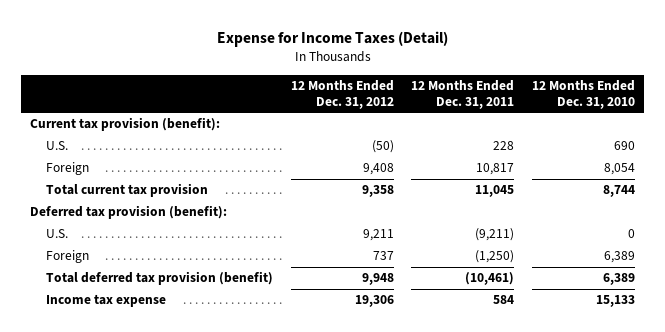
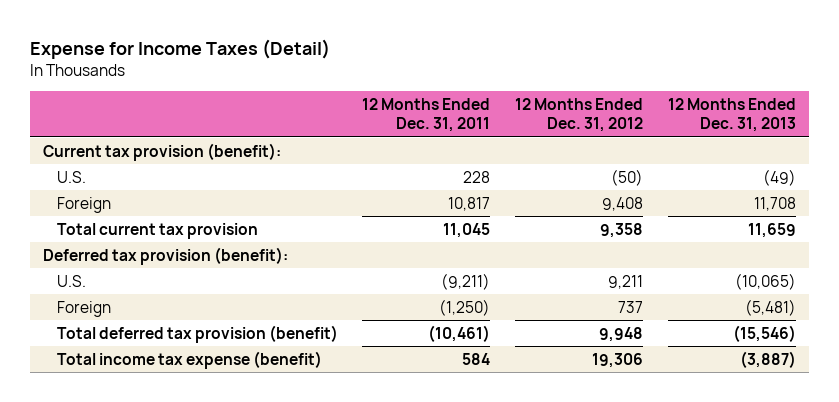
[532,79,636,110] 12 Months Ended Dec. 31, 2010 -> none
none -> [668,98,797,133] 12 Months Ended Dec. 31, 2013
[45,294,166,308] Income tax expense -> [56,350,322,369] Total income tax expense (benefit)

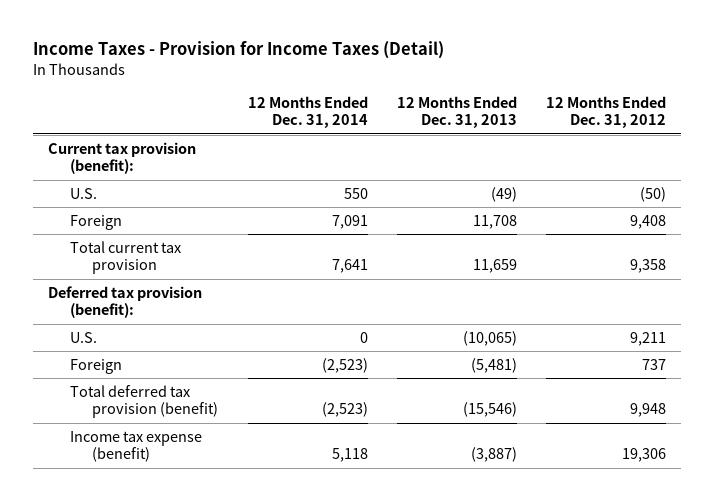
[30,38,331,59] Expense for Income Taxes (Detail) -> [33,41,445,60] Income Taxes - Provision for Income Taxes (Detail)
[362,98,491,133] 12 Months Ended Dec. 31, 2011 -> none
none -> [247,96,368,129] 12 Months Ended Dec. 31, 2014
[56,350,322,369] Total income tax expense (benefit) -> [69,430,202,463] Income tax expense (benefit)

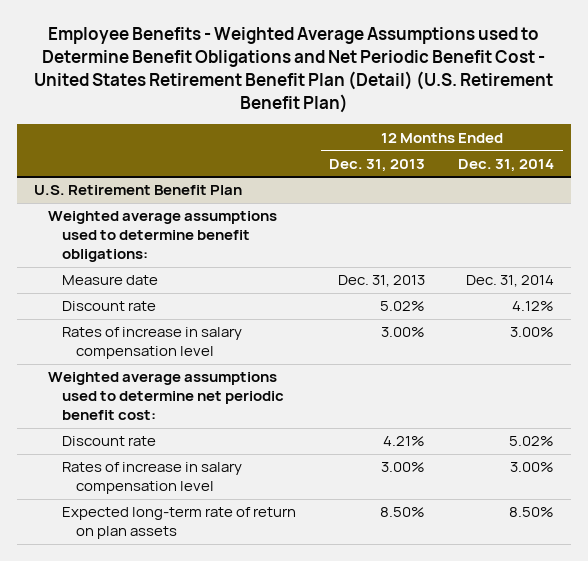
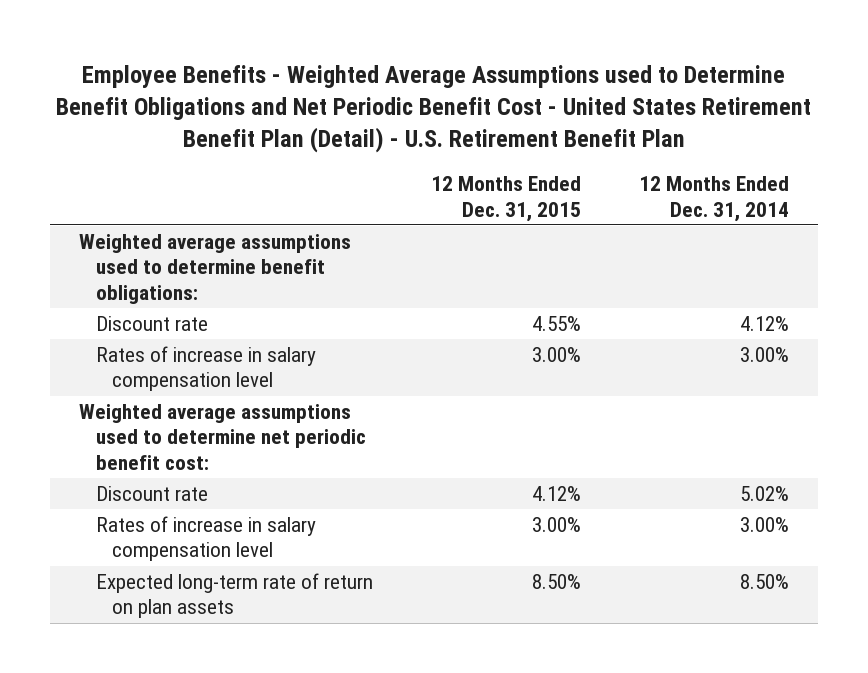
[34,27,554,114] Employee Benefits - Weighted Average Assumptions used to Determine Benefit Obligations and Net Periodic Benefit Cost - United States Retirement Benefit Plan (Detail) (U.S. Retirement Benefit Plan) -> [56,64,812,154] Employee Benefits - Weighted Average Assumptions used to Determine Benefit Obligations and Net Periodic Benefit Cost - United States Retirement Benefit Plan (Detail) - U.S. Retirement Benefit Plan
[329,158,426,172] Dec. 31, 2013 -> none
none -> [430,176,581,222] 12 Months Ended Dec. 31, 2015
[33,185,242,196] U.S. Retirement Benefit Plan -> none
[62,275,159,286] Measure date -> none

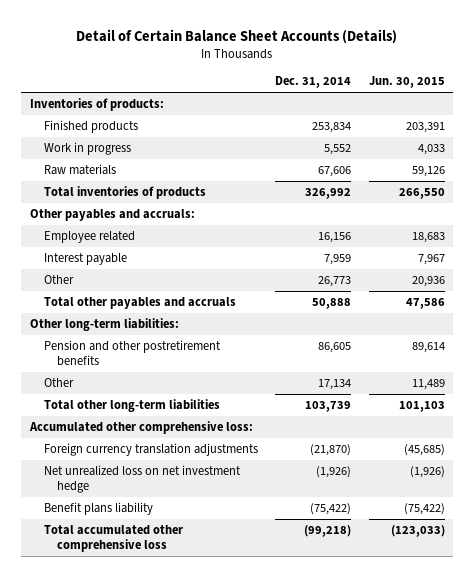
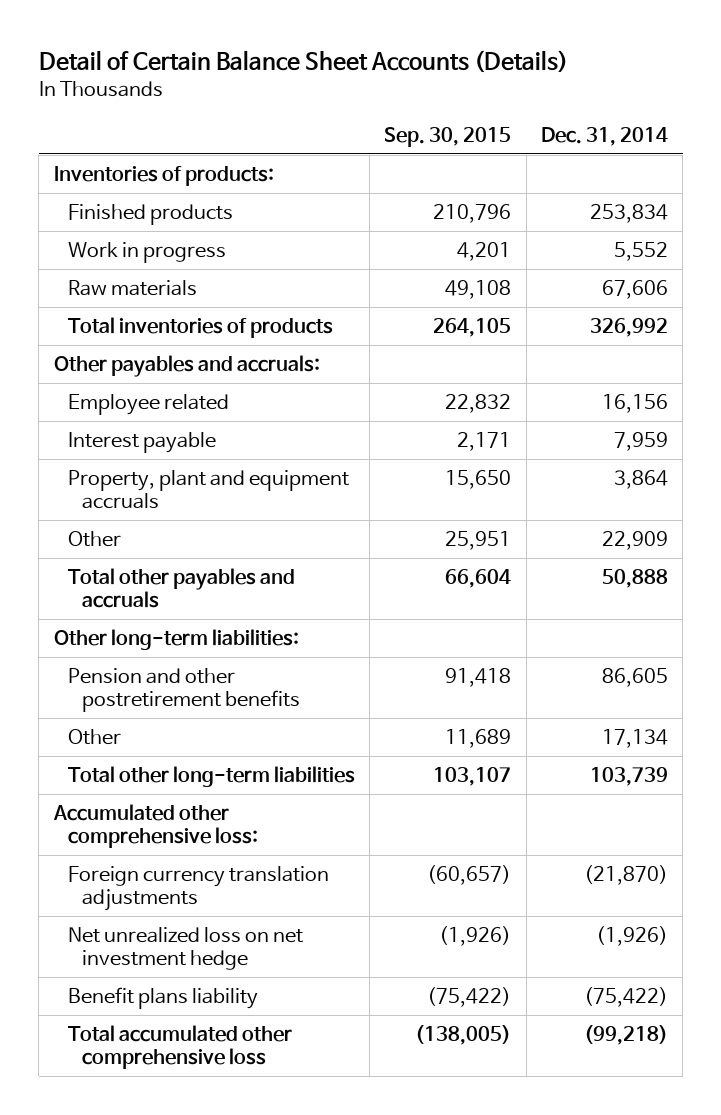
[368,76,445,89] Jun. 30, 2015 -> none
none -> [384,126,512,147] Sep. 30, 2015
none -> [67,470,349,510] Property, plant and equipment accruals
[318,276,352,288] 26,773 -> [601,531,668,551] 22,909

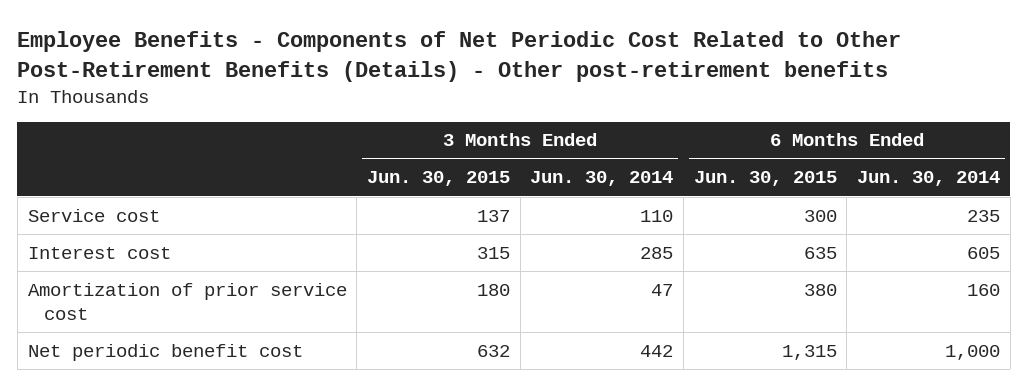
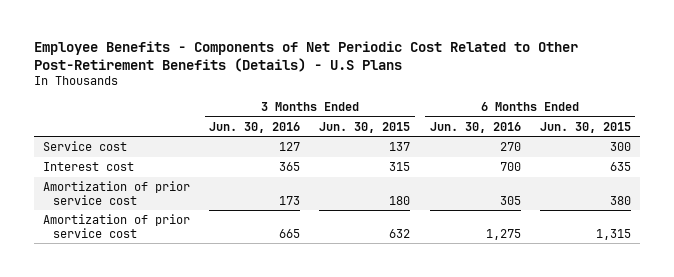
[17,31,902,82] Employee Benefits - Components of Net Periodic Cost Related to Other Post-Retirement Benefits (Details) - Other post-retirement benefits -> [33,40,578,72] Employee Benefits - Components of Net Periodic Cost Related to Other Post-Retirement Benefits (Details) - U.S Plans
[530,171,674,187] Jun. 30, 2014 -> none
[857,171,1001,187] Jun. 30, 2014 -> none
none -> [209,121,301,133] Jun. 30, 2016
none -> [429,121,521,133] Jun. 30, 2016
[27,343,303,361] Net periodic benefit cost -> [43,214,191,238] Amortization of prior service cost

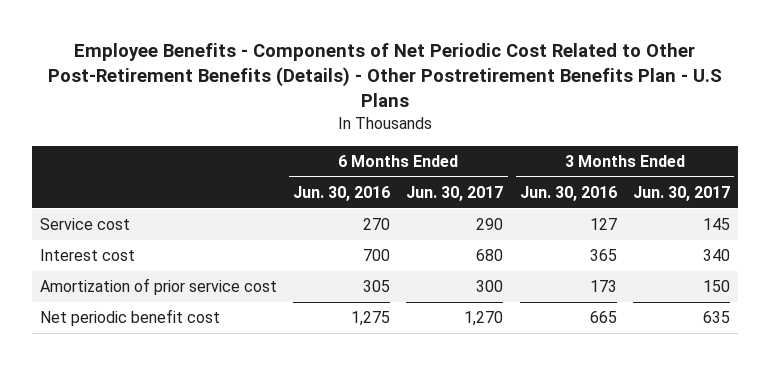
[33,40,578,72] Employee Benefits - Components of Net Periodic Cost Related to Other Post-Retirement Benefits (Details) - U.S Plans -> [47,42,722,108] Employee Benefits - Components of Net Periodic Cost Related to Other Post-Retirement Benefits (Details) - Other Postretirement Benefits Plan - U.S Plans
[319,121,411,133] Jun. 30, 2015 -> none
[539,121,631,133] Jun. 30, 2015 -> none
none -> [406,186,504,202] Jun. 30, 2017
none -> [633,186,731,202] Jun. 30, 2017
[43,214,191,238] Amortization of prior service cost -> [39,309,220,327] Net periodic benefit cost

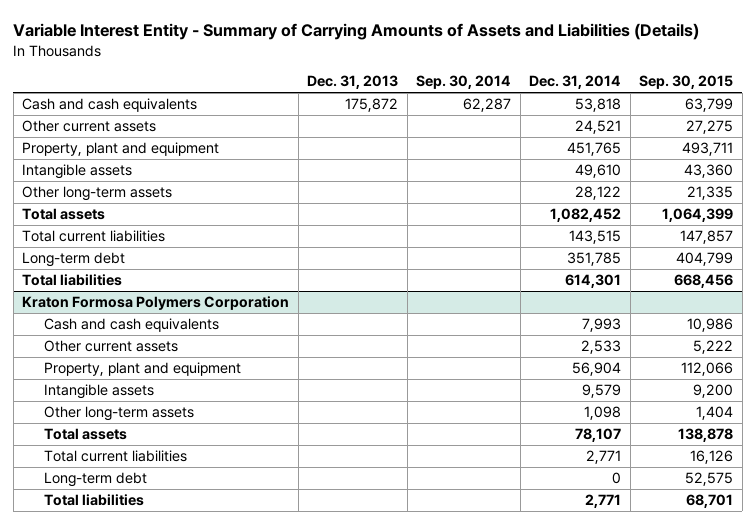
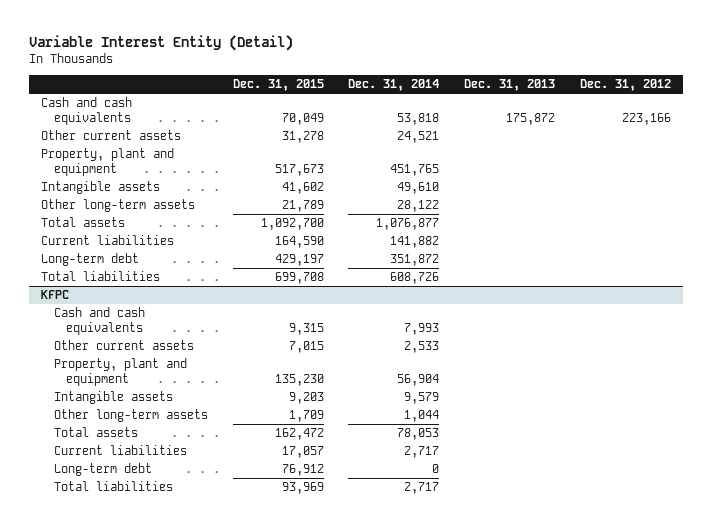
[13,22,700,40] Variable Interest Entity - Summary of Carrying Amounts of Assets and Liabilities (Details) -> [29,35,294,52] Variable Interest Entity (Detail)
[416,75,512,90] Sep. 30, 2014 -> none
[639,75,734,90] Sep. 30, 2015 -> none
none -> [232,78,324,91] Dec. 31, 2015
none -> [579,78,671,91] Dec. 31, 2012
[22,296,290,311] Kraton Formosa Polymers Corporation -> none
[550,208,622,223] 1,082,452 -> [376,218,440,231] 1,076,877
[22,230,166,243] Total current liabilities -> [41,235,175,246] Current liabilities
[569,230,622,245] 143,515 -> [390,236,440,249] 141,882
[567,252,622,267] 351,785 -> [390,254,440,267] 351,872
[565,274,622,289] 614,301 -> [390,272,440,285] 608,726
none -> [41,290,70,300] KFPC
[584,406,622,421] 1,098 -> [404,410,440,423] 1,044
[575,428,622,443] 78,107 -> [397,428,440,441] 78,053
[43,450,187,463] Total current liabilities -> [53,445,187,456] Current liabilities
[586,450,622,465] 2,771 -> [404,446,440,459] 2,717
[585,494,622,509] 2,771 -> [404,482,440,495] 2,717

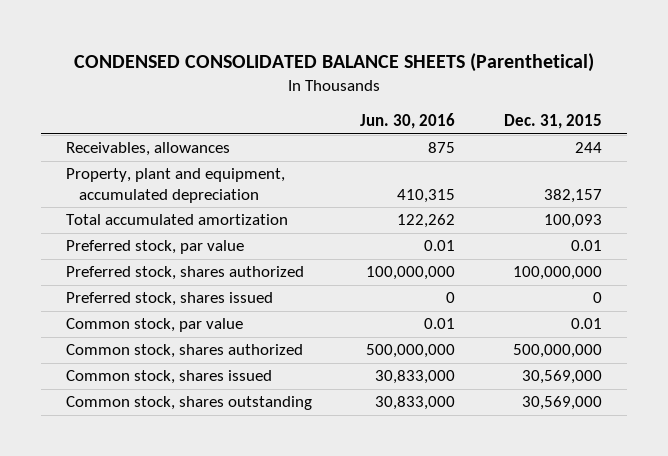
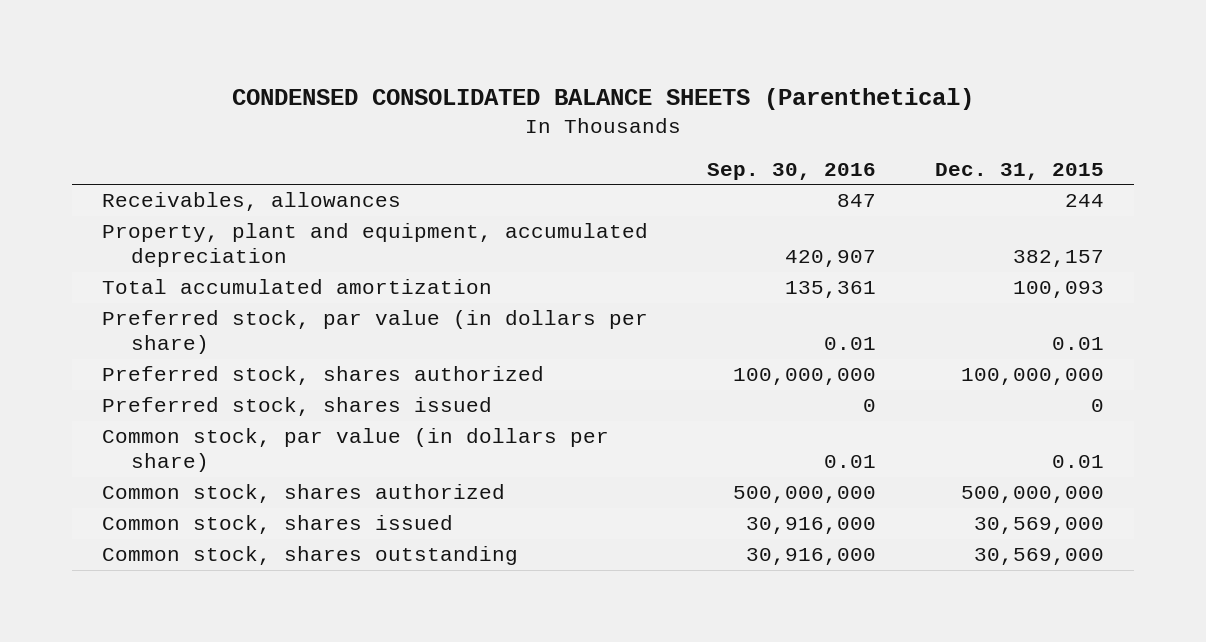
[360,113,456,130] Jun. 30, 2016 -> none
none -> [707,162,877,180] Sep. 30, 2016
[65,240,244,255] Preferred stock, par value -> [101,310,648,355] Preferred stock, par value (in dollars per share)
[65,318,243,333] Common stock, par value -> [101,428,609,473] Common stock, par value (in dollars per share)

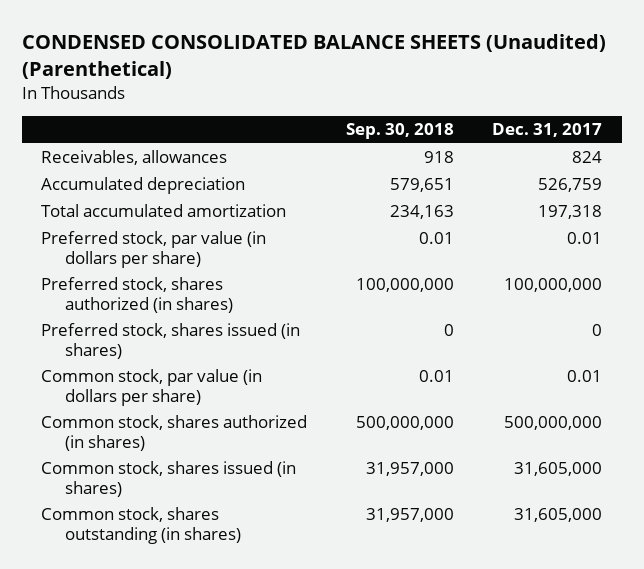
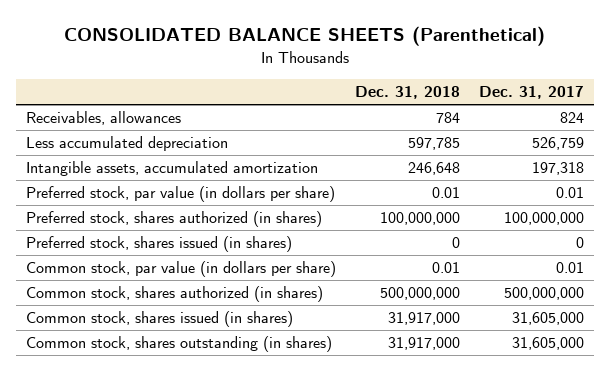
[22,33,607,79] CONDENSED CONSOLIDATED BALANCE SHEETS (Unaudited) (Parenthetical) -> [64,26,546,47] CONSOLIDATED BALANCE SHEETS (Parenthetical)
[345,123,454,140] Sep. 30, 2018 -> none
none -> [355,86,461,100] Dec. 31, 2018
[41,177,246,195] Accumulated depreciation -> [25,136,228,152] Less accumulated depreciation
[41,204,287,218] Total accumulated amortization -> [25,161,318,177] Intangible assets, accumulated amortization

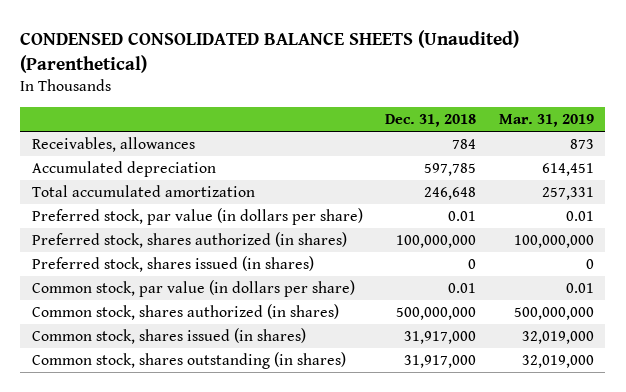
[64,26,546,47] CONSOLIDATED BALANCE SHEETS (Parenthetical) -> [20,30,520,73] CONDENSED CONSOLIDATED BALANCE SHEETS (Unaudited) (Parenthetical)
[479,86,585,100] Dec. 31, 2017 -> none
none -> [499,114,595,128] Mar. 31, 2019
[25,136,228,152] Less accumulated depreciation -> [31,160,216,177] Accumulated depreciation
[25,161,318,177] Intangible assets, accumulated amortization -> [31,184,255,197] Total accumulated amortization

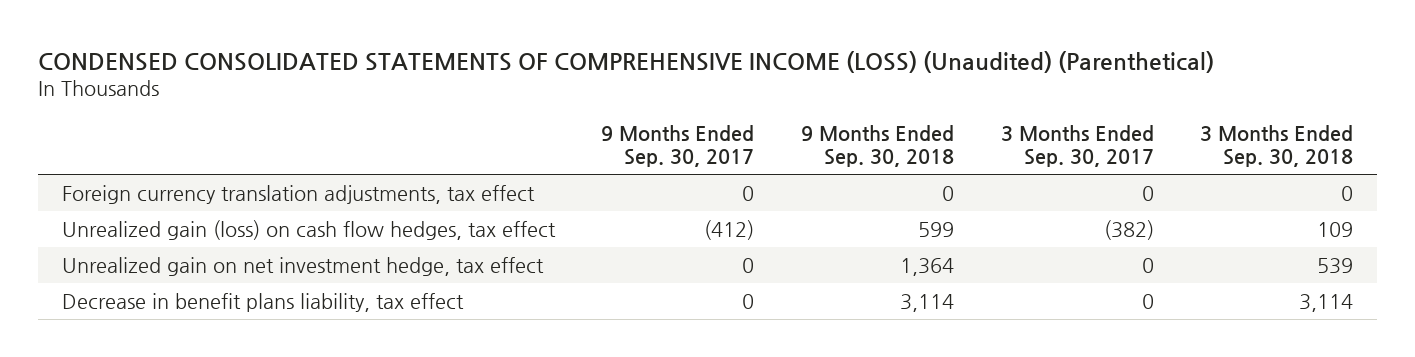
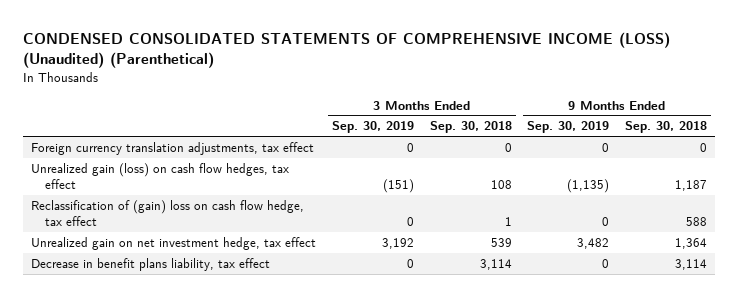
[601,124,755,167] 9 Months Ended Sep. 30, 2017 -> none
[1000,124,1154,167] 3 Months Ended Sep. 30, 2017 -> none
none -> [331,121,414,134] Sep. 30, 2019
none -> [527,121,610,134] Sep. 30, 2019
[918,222,955,238] 599 -> [675,180,708,192] 1,187
[1317,222,1354,238] 109 -> [490,180,512,190] 108
none -> [31,199,305,227] Reclassification of (gain) loss on cash flow hedge, tax effect

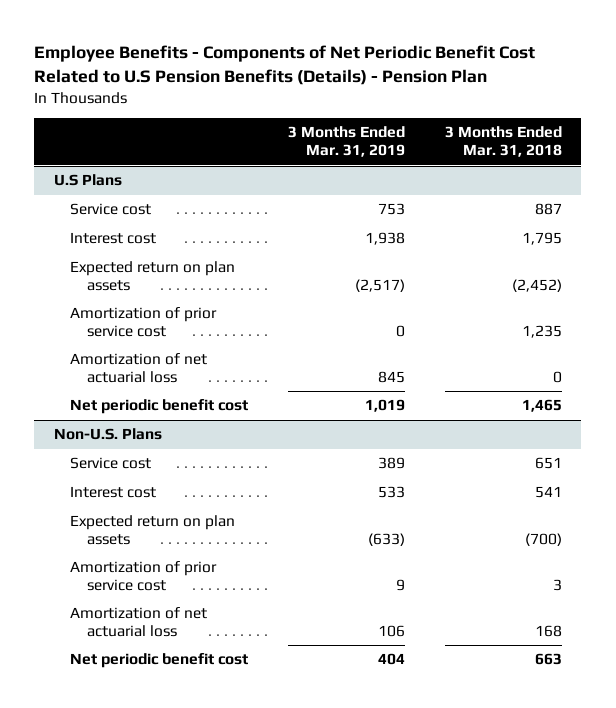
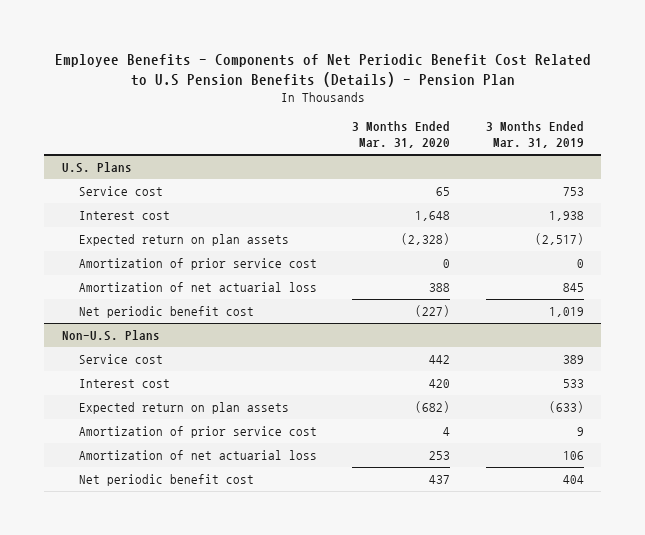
[444,126,562,158] 3 Months Ended Mar. 31, 2018 -> none
none -> [352,121,451,149] 3 Months Ended Mar. 31, 2020
[54,174,123,187] U.S Plans -> [61,162,132,174] U.S. Plans

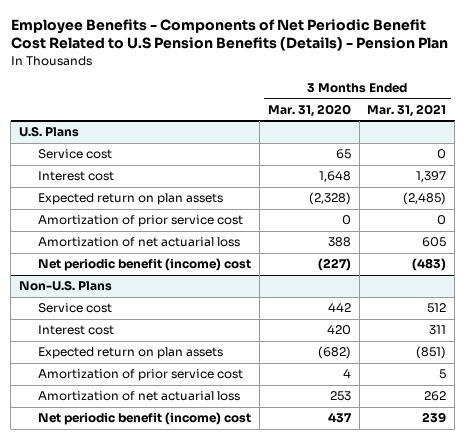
[485,121,584,149] 3 Months Ended Mar. 31, 2019 -> none
none -> [367,104,447,118] Mar. 31, 2021
[78,306,254,319] Net periodic benefit cost -> [37,258,251,272] Net periodic benefit (income) cost
[78,474,254,487] Net periodic benefit cost -> [37,412,251,426] Net periodic benefit (income) cost

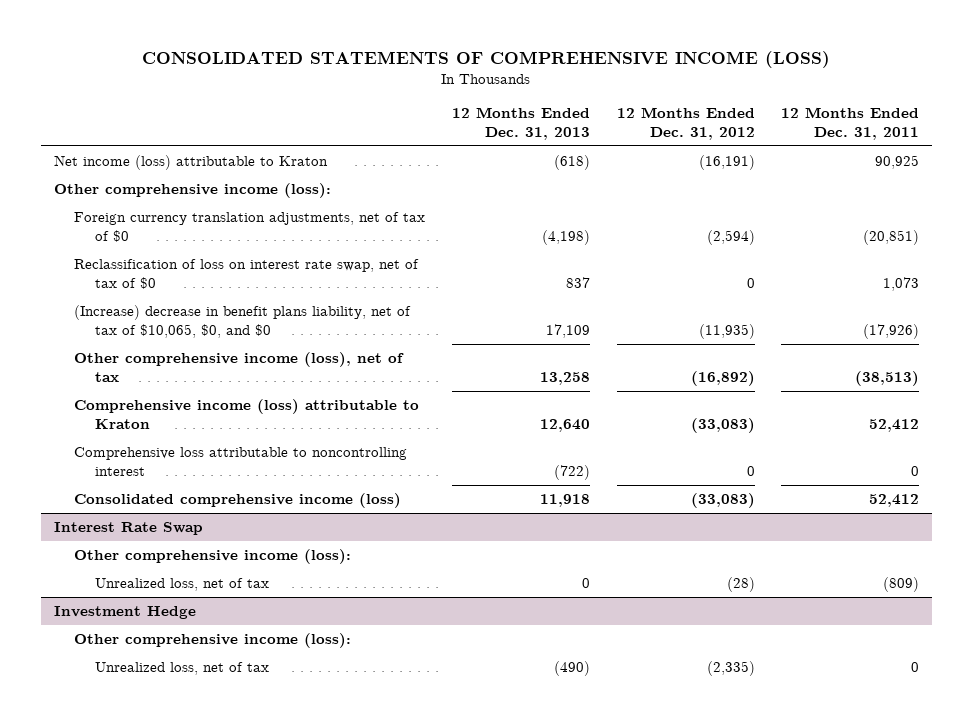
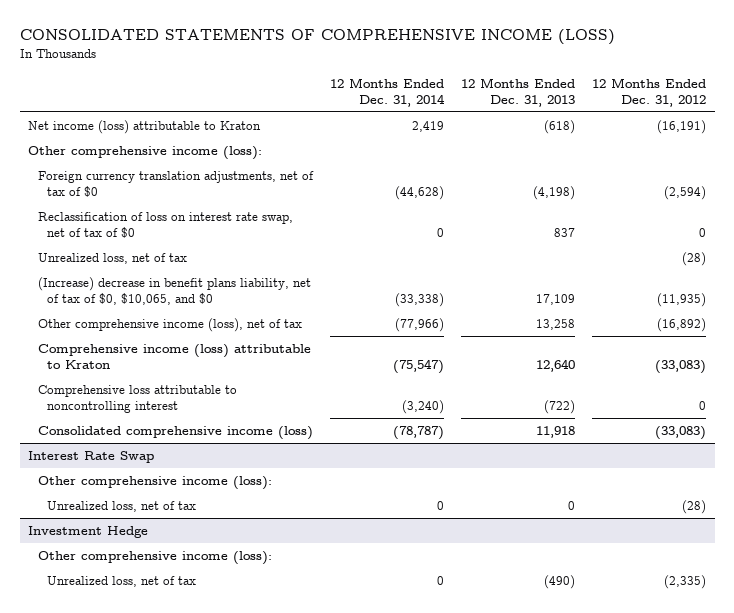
[781,106,920,141] 12 Months Ended Dec. 31, 2011 -> none
none -> [329,78,445,107] 12 Months Ended Dec. 31, 2014
none -> [37,253,187,265] Unrealized loss, net of tax
[74,305,412,339] (Increase) decrease in benefit plans liability, net of tax of $10,065, $0, and $0 -> [37,277,311,305] (Increase) decrease in benefit plans liability, net of tax of $0, $10,065, and $0

